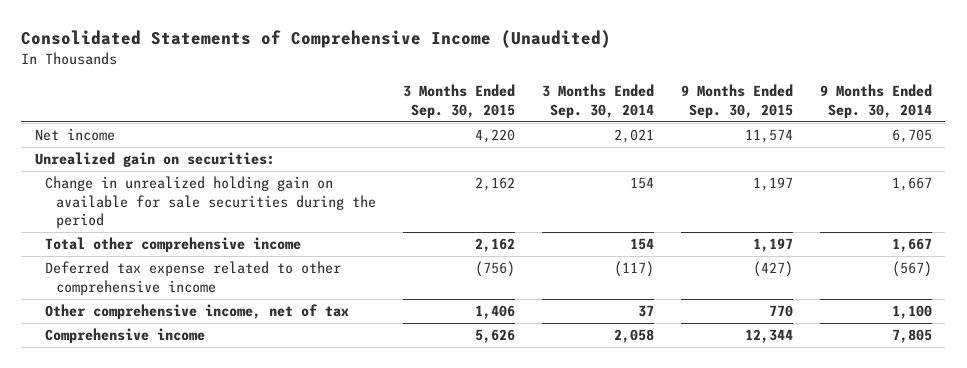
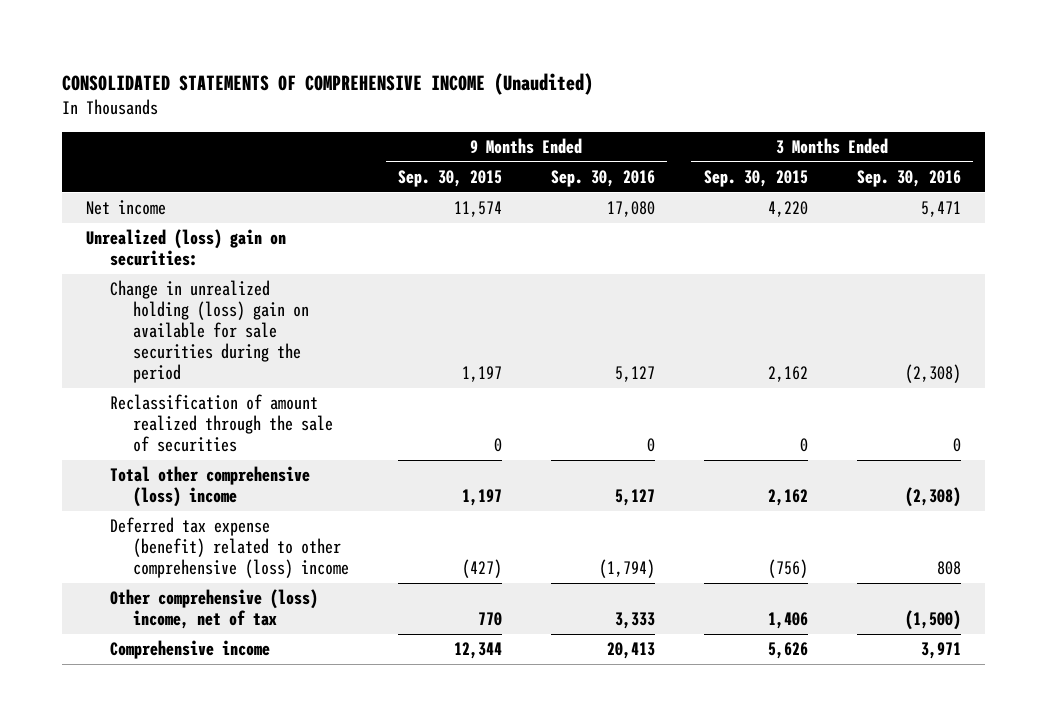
[21,30,612,49] Consolidated Statements of Comprehensive Income (Unaudited) -> [61,72,593,95] CONSOLIDATED STATEMENTS OF COMPREHENSIVE INCOME (Unaudited)
[541,84,654,118] 3 Months Ended Sep. 30, 2014 -> none
[819,84,932,118] 9 Months Ended Sep. 30, 2014 -> none
none -> [550,170,655,188] Sep. 30, 2016
none -> [856,170,961,188] Sep. 30, 2016
[34,152,275,168] Unrealized gain on securities: -> [85,229,286,267] Unrealized (loss) gain on securities:
[45,176,376,229] Change in unrealized holding gain on available for sale securities during the period -> [109,280,310,384] Change in unrealized holding (loss) gain on available for sale securities during the period
none -> [109,394,334,453] Reclassification of amount realized through the sale of securities
[45,237,302,253] Total other comprehensive income -> [109,466,310,508] Total other comprehensive (loss) income
[45,261,342,295] Deferred tax expense related to other comprehensive income -> [109,517,350,579] Deferred tax expense (benefit) related to other comprehensive (loss) income
[45,304,350,320] Other comprehensive income, net of tax -> [109,589,318,630] Other comprehensive (loss) income, net of tax

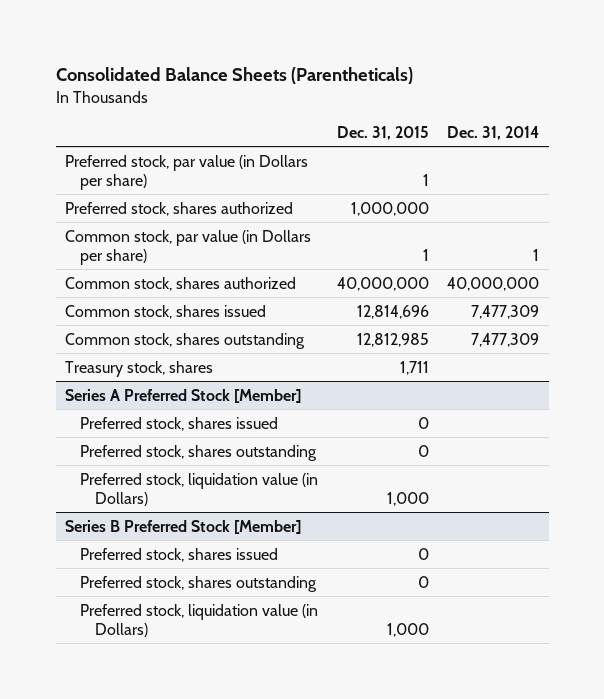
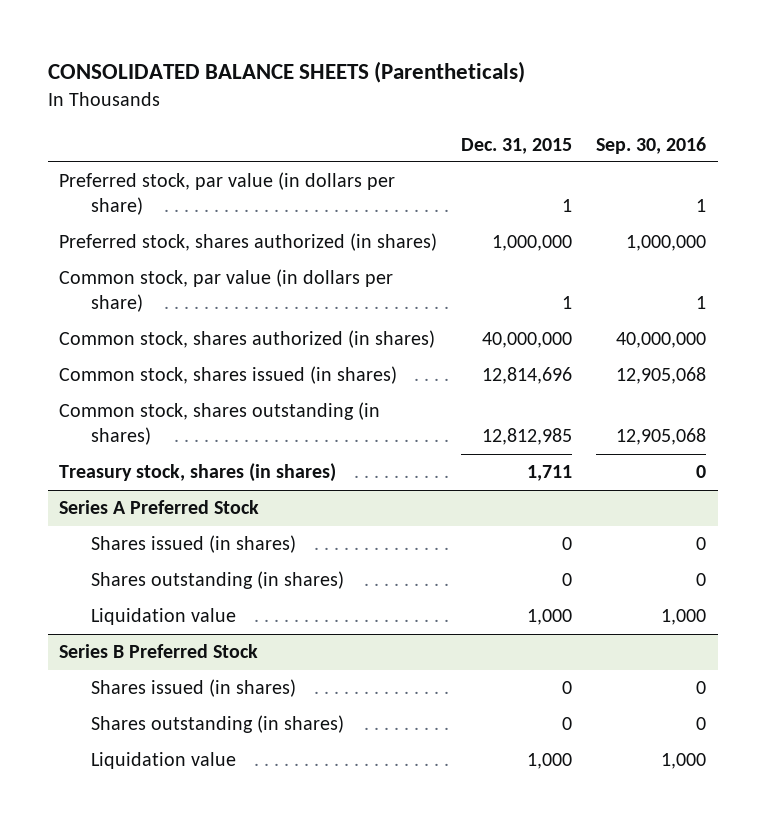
[55,66,413,84] Consolidated Balance Sheets (Parentheticals) -> [47,60,525,83] CONSOLIDATED BALANCE SHEETS (Parentheticals)
[447,126,540,141] Dec. 31, 2014 -> none
none -> [595,136,706,154] Sep. 30, 2016
[65,154,309,190] Preferred stock, par value (in Dollars per share) -> [59,172,396,216] Preferred stock, par value (in dollars per share)
[65,201,294,216] Preferred stock, shares authorized -> [59,233,438,252] Preferred stock, shares authorized (in shares)
[65,229,312,265] Common stock, par value (in Dollars per share) -> [59,269,394,313] Common stock, par value (in dollars per share)
[65,276,297,291] Common stock, shares authorized -> [59,330,436,349] Common stock, shares authorized (in shares)
[65,304,267,319] Common stock, shares issued -> [59,366,398,385] Common stock, shares issued (in shares)
[65,332,306,349] Common stock, shares outstanding -> [59,402,381,446] Common stock, shares outstanding (in shares)
[65,360,214,377] Treasury stock, shares -> [59,463,337,483] Treasury stock, shares (in shares)
[65,388,302,403] Series A Preferred Stock [Member] -> [59,500,260,515] Series A Preferred Stock
[79,416,278,431] Preferred stock, shares issued -> [90,535,296,554] Shares issued (in shares)
[79,444,317,461] Preferred stock, shares outstanding -> [90,571,344,590] Shares outstanding (in shares)
[79,472,318,506] Preferred stock, liquidation value (in Dollars) -> [90,608,236,626] Liquidation value
[65,519,302,534] Series B Preferred Stock [Member] -> [59,644,259,659] Series B Preferred Stock
[79,547,278,562] Preferred stock, shares issued -> [90,679,296,698] Shares issued (in shares)
[79,575,317,592] Preferred stock, shares outstanding -> [90,715,344,734] Shares outstanding (in shares)
[79,603,318,637] Preferred stock, liquidation value (in Dollars) -> [90,752,236,770] Liquidation value

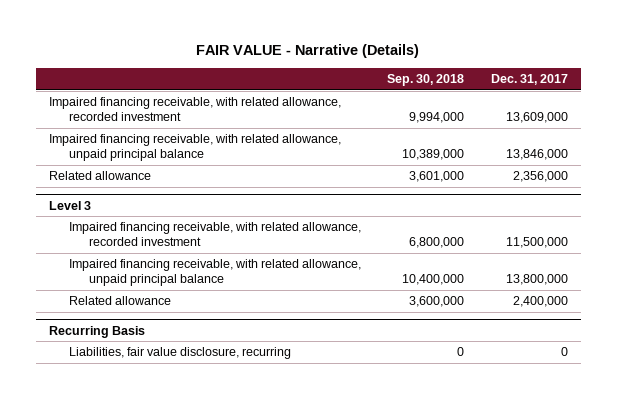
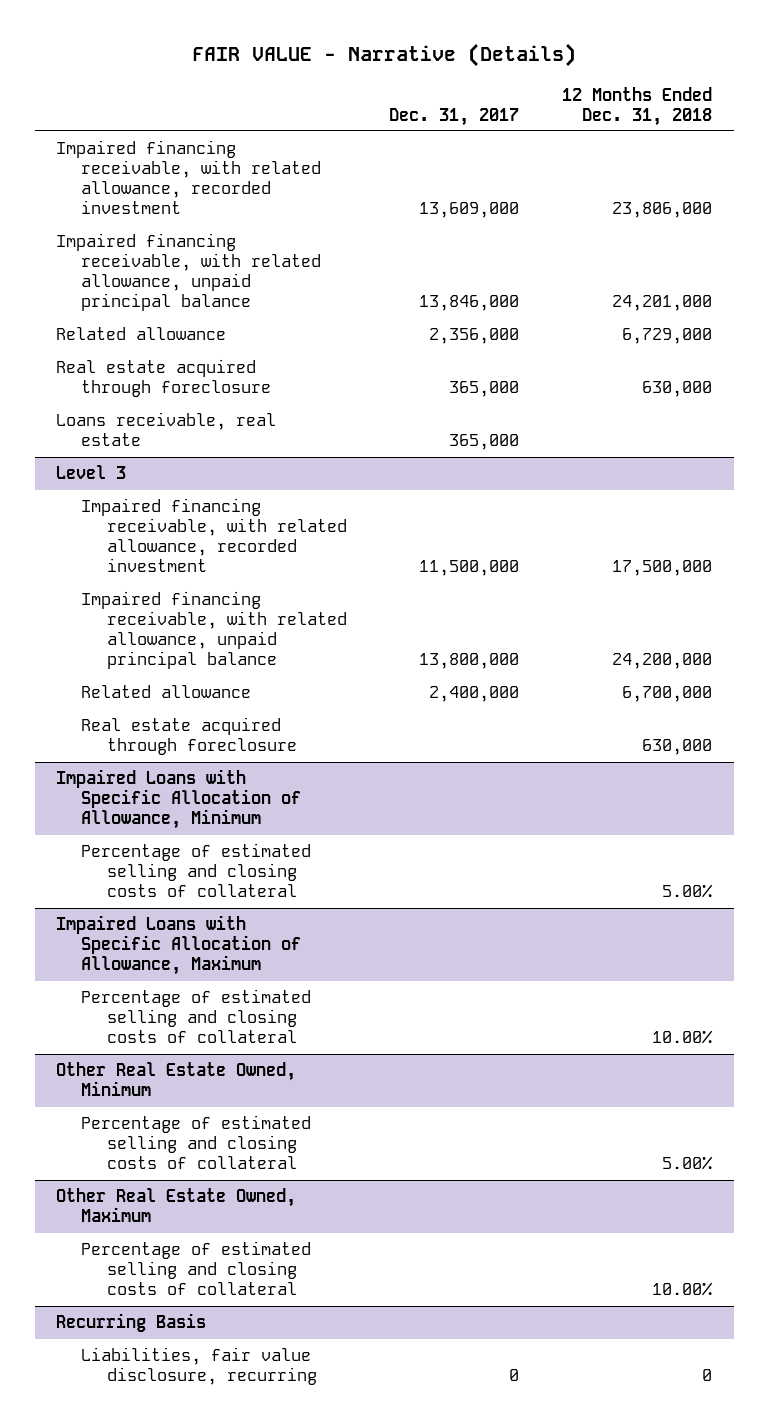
[387,74,465,87] Sep. 30, 2018 -> none
none -> [562,86,713,126] 12 Months Ended Dec. 31, 2018
none -> [56,359,272,398] Real estate acquired through foreclosure
none -> [56,412,277,447] Loans receivable, real estate
none -> [81,717,297,756] Real estate acquired through foreclosure
none -> [56,769,302,830] Impaired Loans with Specific Allocation of Allowance, Minimum
none -> [81,843,312,898] Percentage of estimated selling and closing costs of collateral
none -> [56,915,302,976] Impaired Loans with Specific Allocation of Allowance, Maximum
none -> [81,989,312,1044] Percentage of estimated selling and closing costs of collateral
none -> [56,1062,297,1097] Other Real Estate Owned, Minimum
none -> [81,1115,312,1170] Percentage of estimated selling and closing costs of collateral
none -> [56,1188,297,1223] Other Real Estate Owned, Maximum
none -> [81,1241,312,1296] Percentage of estimated selling and closing costs of collateral

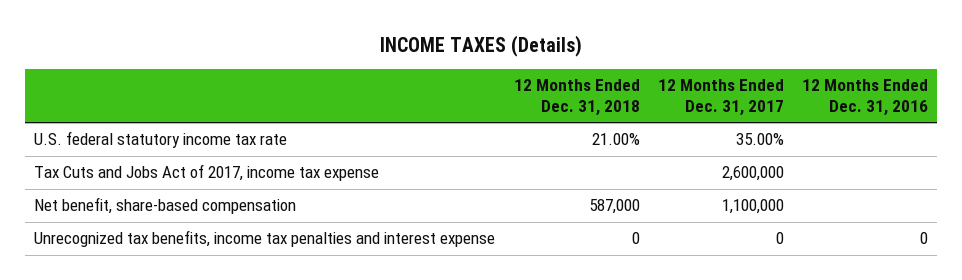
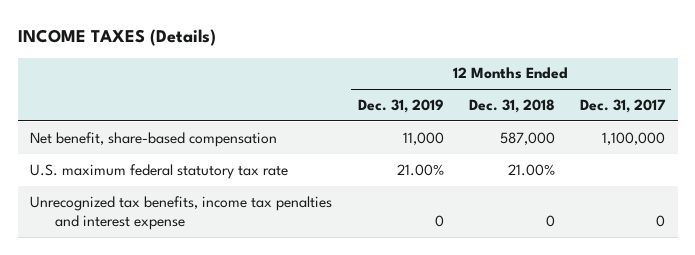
[802,79,929,117] 12 Months Ended Dec. 31, 2016 -> none
none -> [357,99,444,114] Dec. 31, 2019
[34,131,288,149] U.S. federal statutory income tax rate -> none
[34,164,380,182] Tax Cuts and Jobs Act of 2017, income tax expense -> none
none -> [30,163,289,179] U.S. maximum federal statutory tax rate

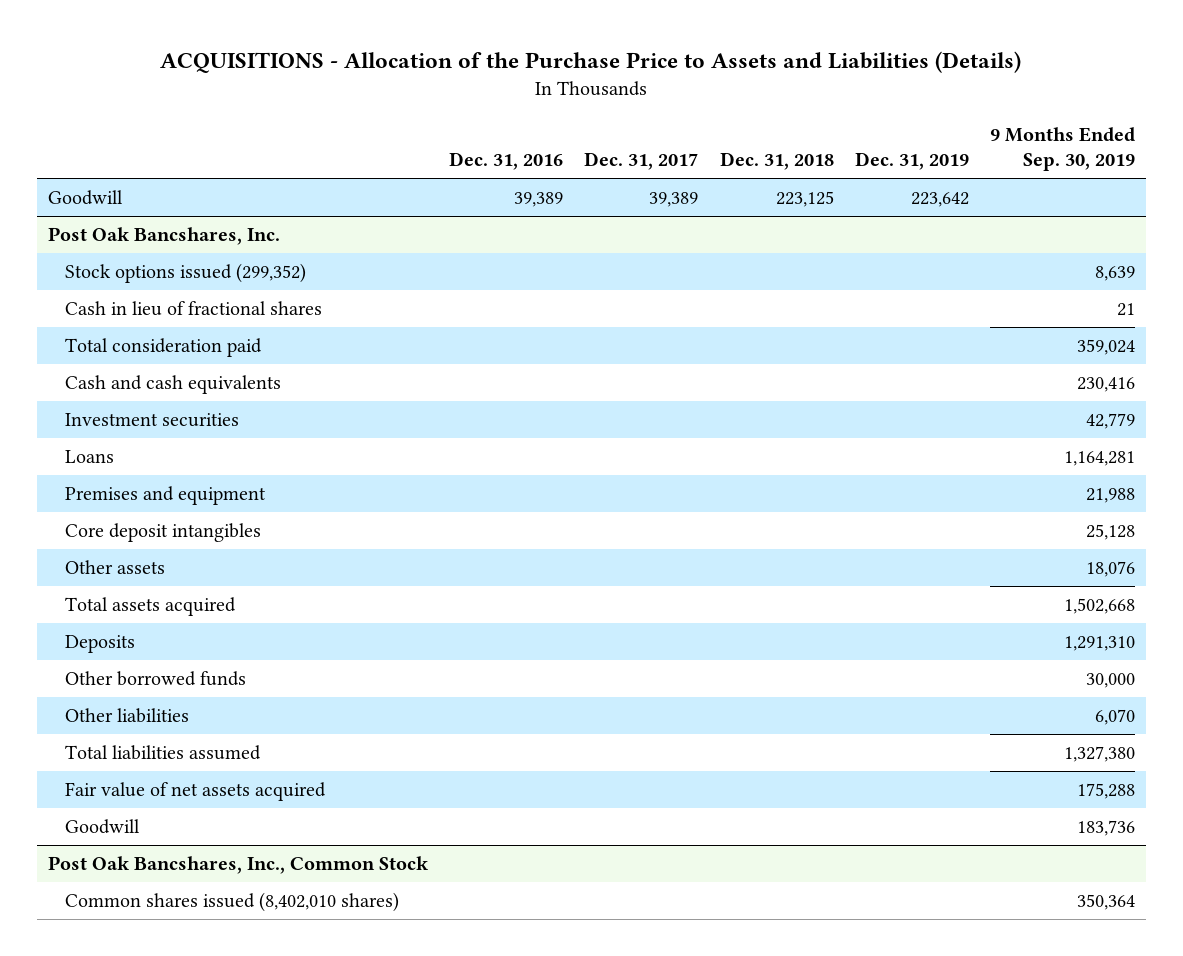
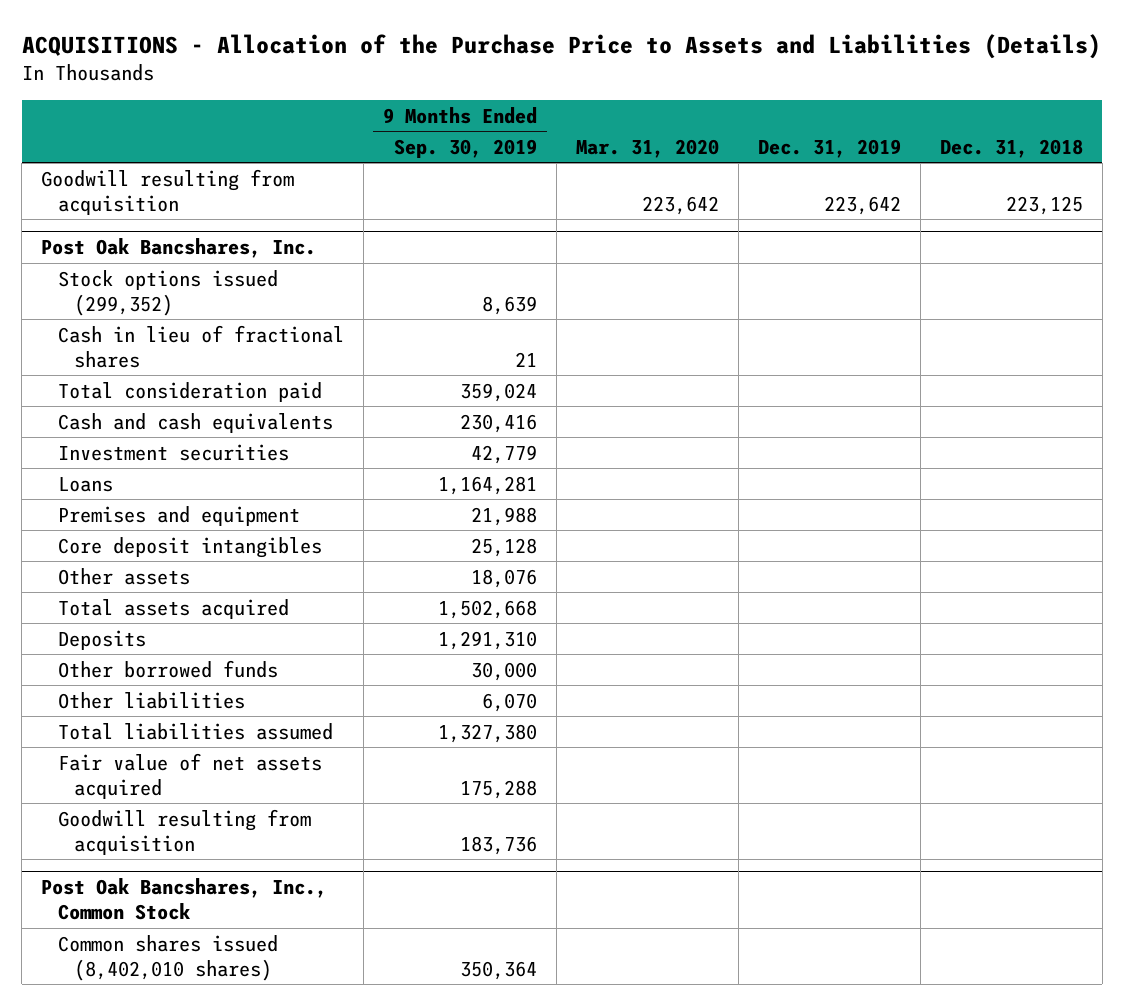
[448,151,563,170] Dec. 31, 2016 -> none
[584,151,699,170] Dec. 31, 2017 -> none
none -> [575,138,719,158] Mar. 31, 2020
[47,190,123,206] Goodwill -> [41,168,295,215] Goodwill resulting from acquisition
[65,819,141,835] Goodwill -> [57,808,311,855] Goodwill resulting from acquisition

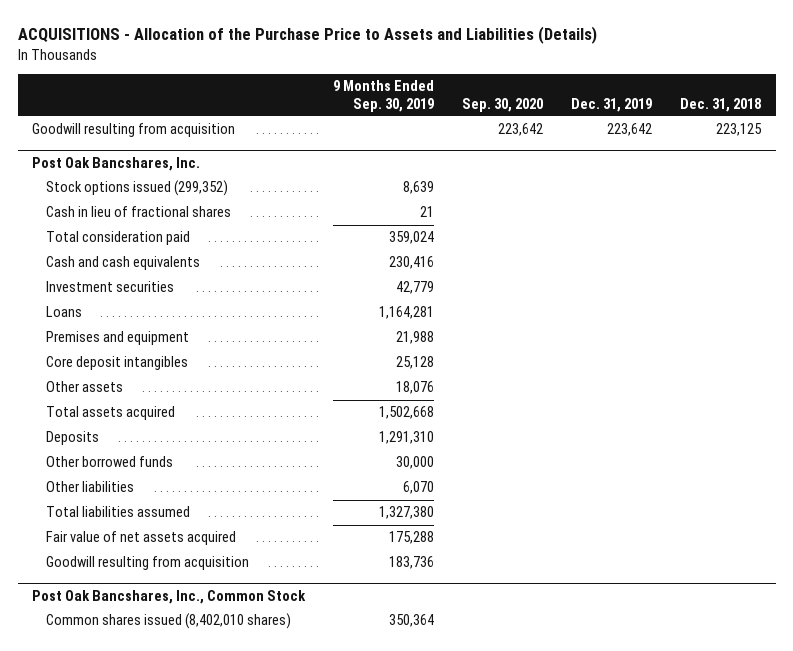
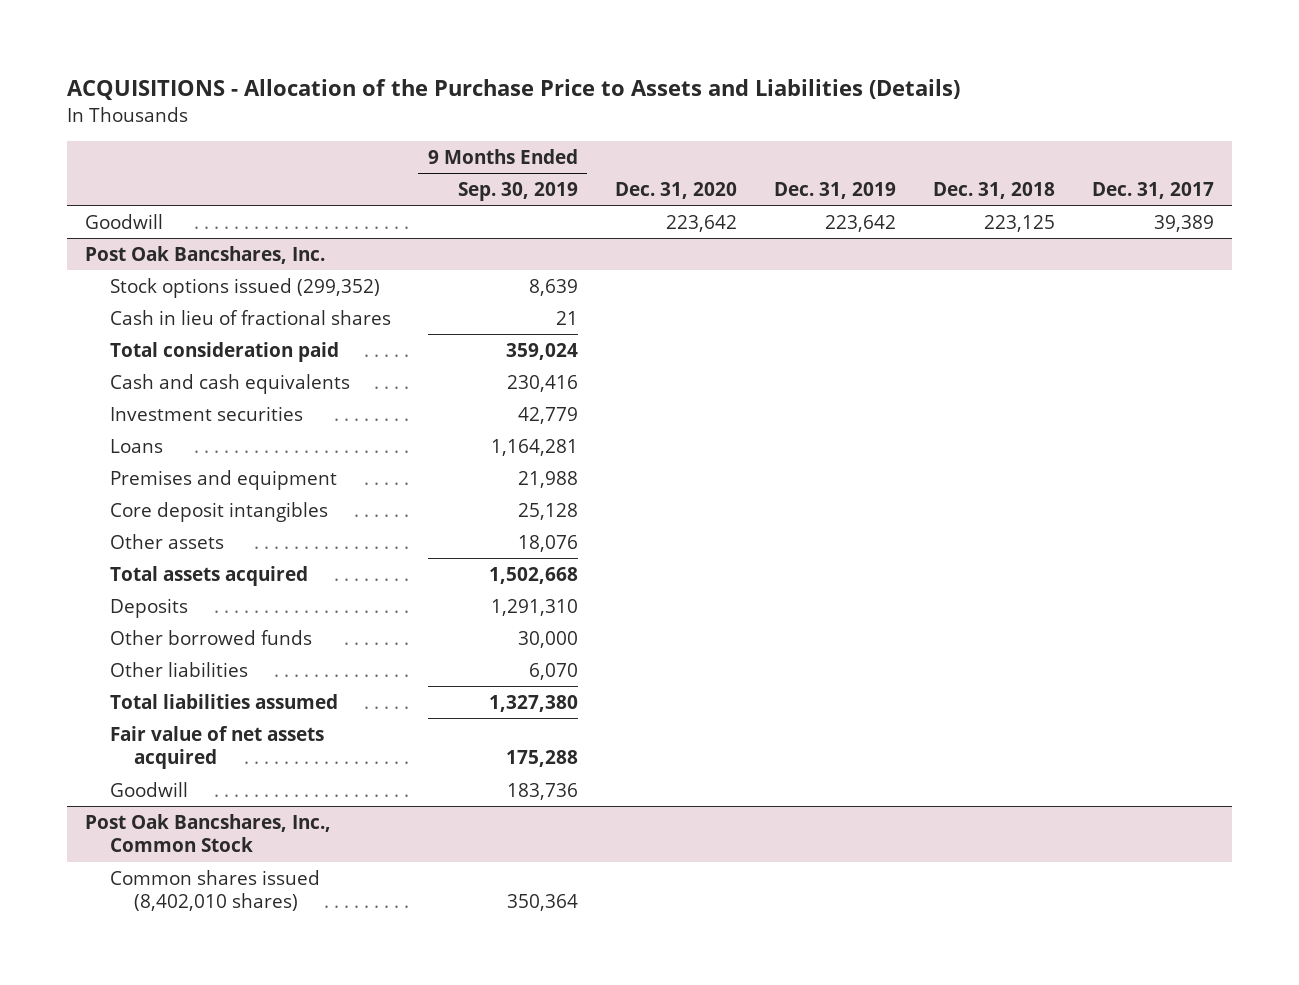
[462,97,544,112] Sep. 30, 2020 -> none
none -> [614,182,737,200] Dec. 31, 2020
none -> [1091,182,1214,200] Dec. 31, 2017
[31,123,235,138] Goodwill resulting from acquisition -> [85,213,164,229] Goodwill
[46,556,250,571] Goodwill resulting from acquisition -> [109,781,188,797] Goodwill

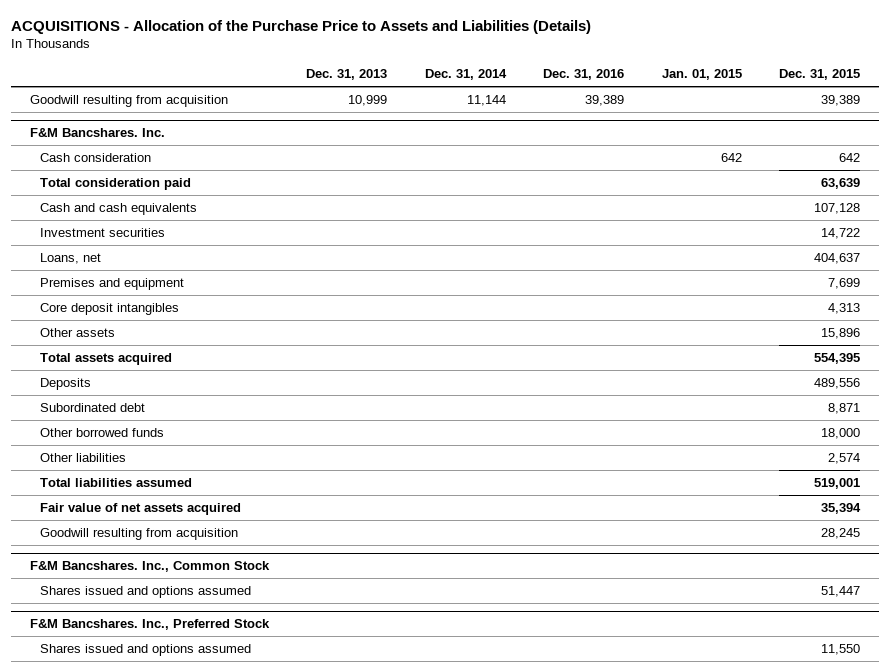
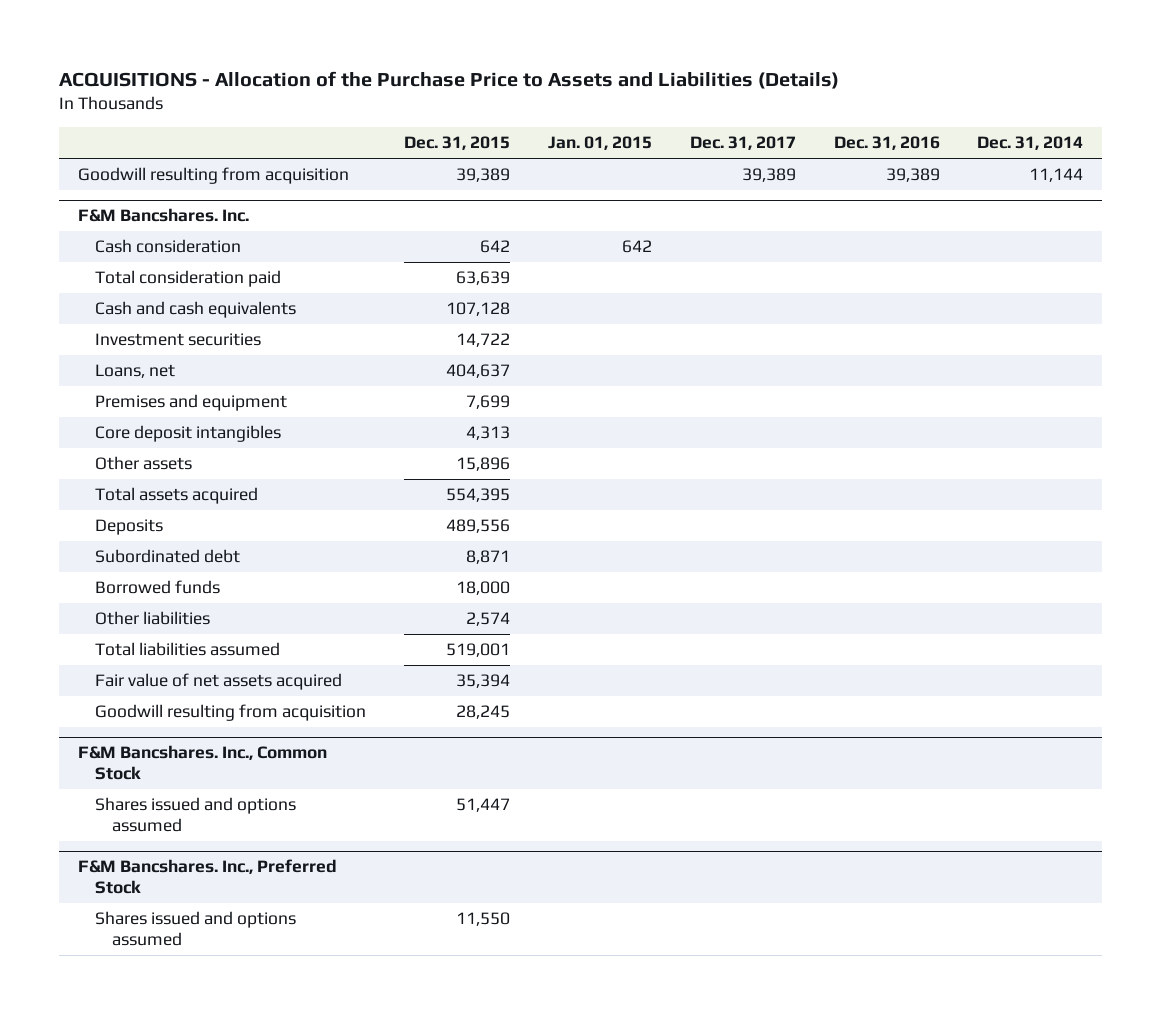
[306,69,388,81] Dec. 31, 2013 -> none
none -> [689,136,796,151] Dec. 31, 2017
[39,427,164,437] Other borrowed funds -> [94,580,220,595] Borrowed funds

